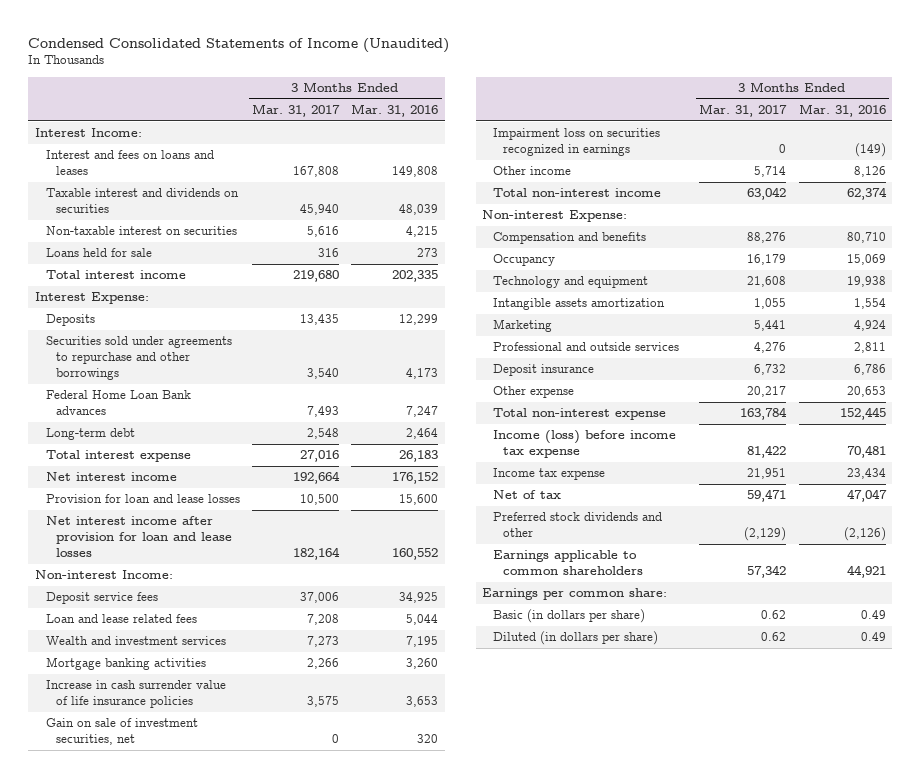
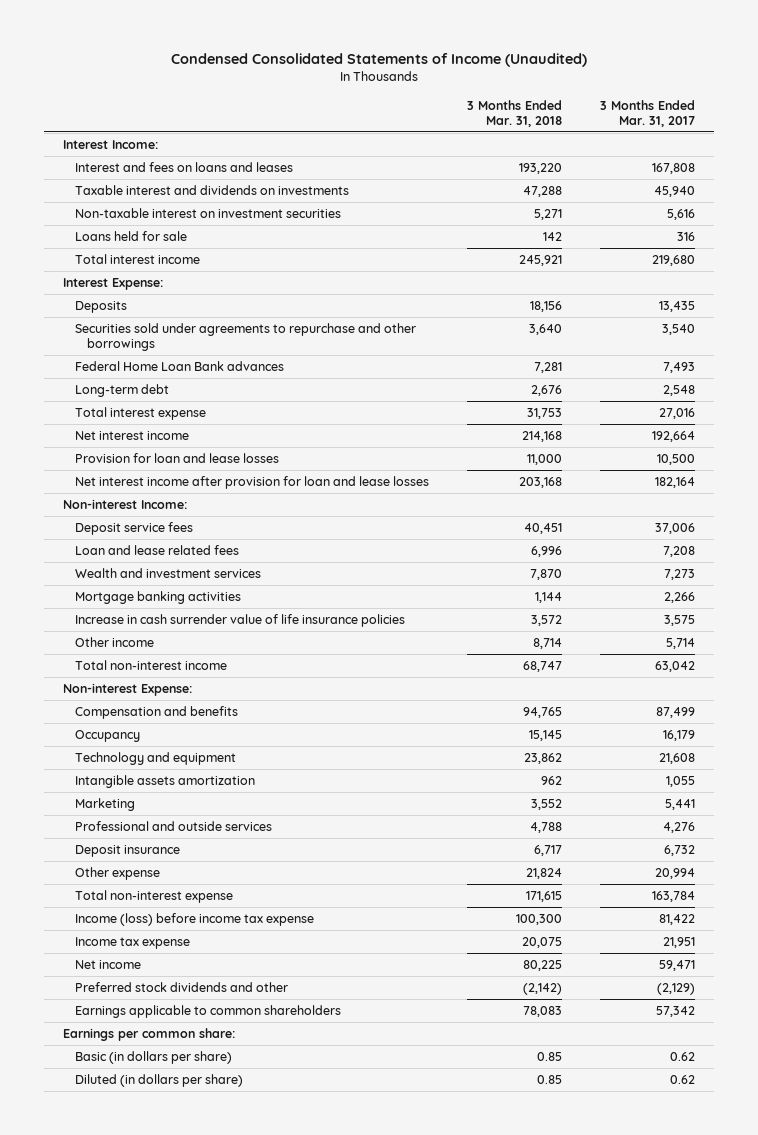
[351,104,439,118] Mar. 31, 2016 -> none
none -> [467,100,563,127] 3 Months Ended Mar. 31, 2018
[45,188,239,214] Taxable interest and dividends on securities -> [75,185,350,196] Taxable interest and dividends on investments
[45,226,237,236] Non-taxable interest on securities -> [75,208,342,219] Non-taxable interest on investment securities
[45,718,198,746] Gain on sale of investment securities, net -> none
[492,128,660,157] Impairment loss on securities recognized in earnings -> none
[747,232,787,244] 88,276 -> [655,707,695,719] 87,499
[747,386,787,398] 20,217 -> [654,868,695,880] 20,994
[492,490,561,500] Net of tax -> [75,960,142,970] Net income

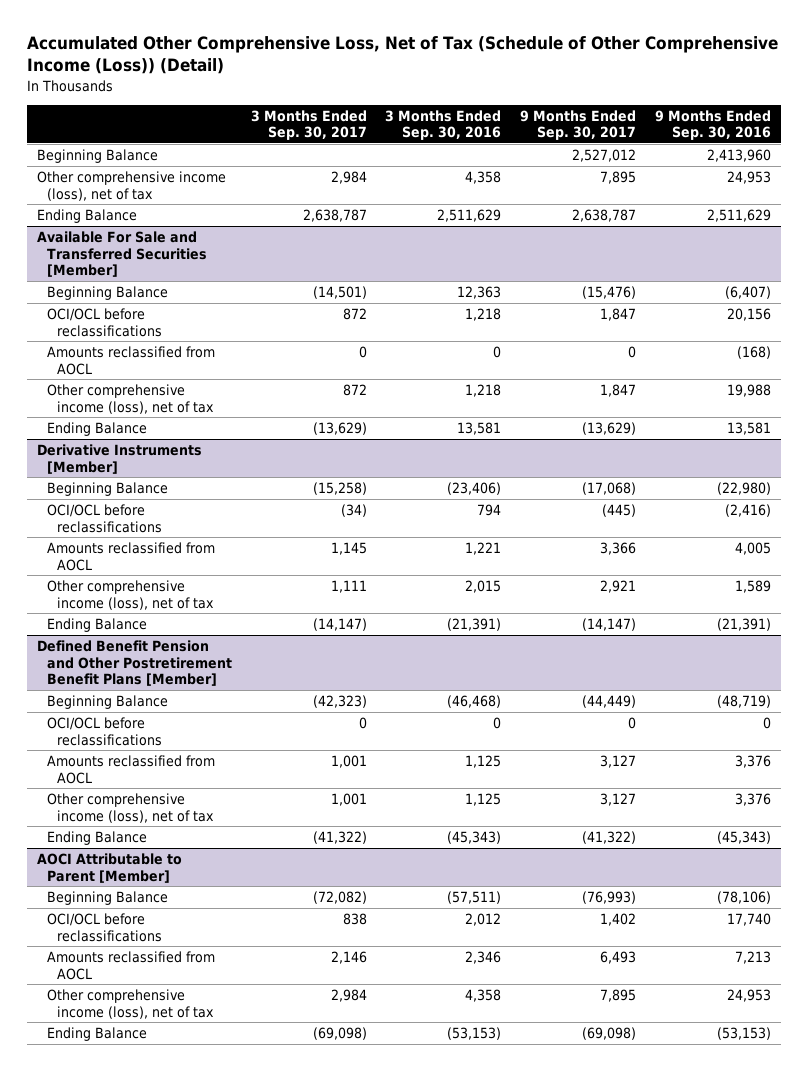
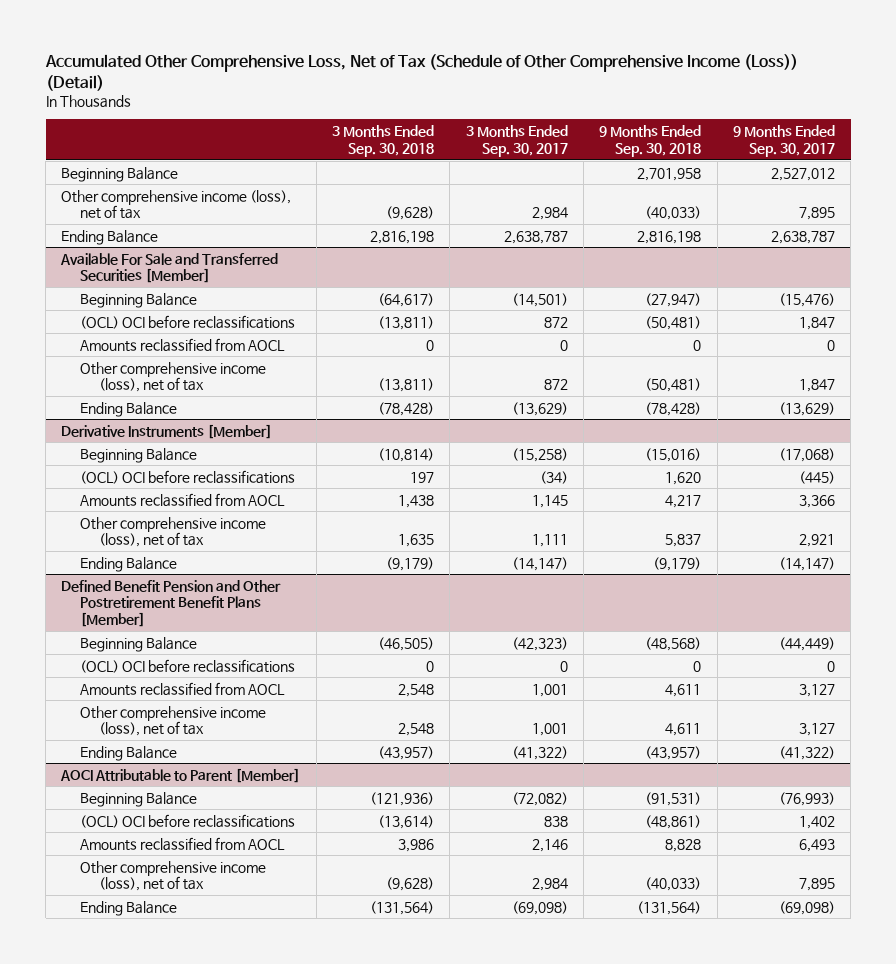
[385,109,502,141] 3 Months Ended Sep. 30, 2016 -> none
[655,109,772,141] 9 Months Ended Sep. 30, 2016 -> none
none -> [332,124,435,157] 3 Months Ended Sep. 30, 2018
none -> [599,124,702,157] 9 Months Ended Sep. 30, 2018
[46,307,162,337] OCI/OCL before reclassifications -> [80,314,296,329] (OCL) OCI before reclassifications
[46,503,162,533] OCI/OCL before reclassifications -> [80,469,296,484] (OCL) OCI before reclassifications
[46,716,162,746] OCI/OCL before reclassifications -> [80,658,296,673] (OCL) OCI before reclassifications
[46,912,162,942] OCI/OCL before reclassifications -> [80,813,296,828] (OCL) OCI before reclassifications

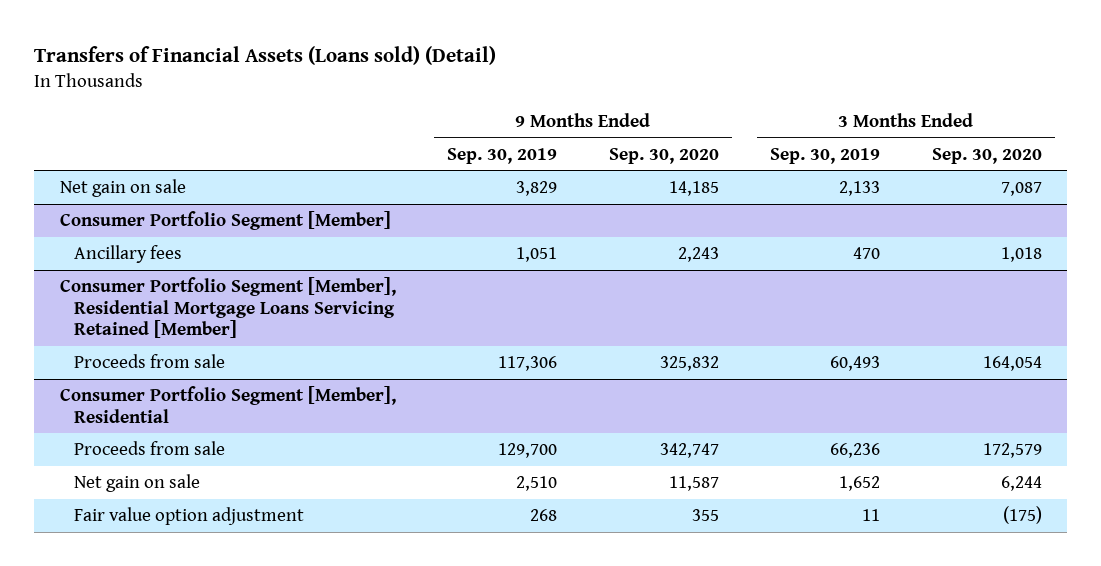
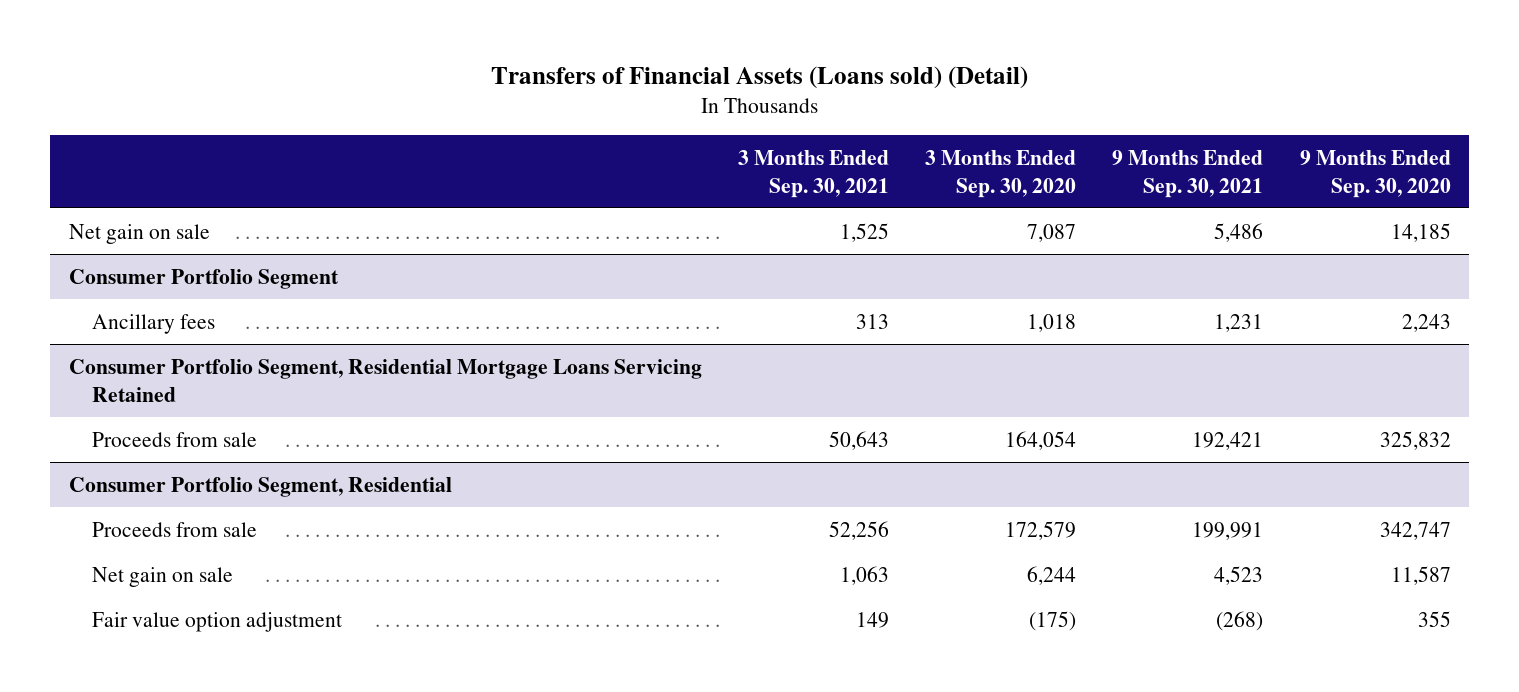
[447,147,558,164] Sep. 30, 2019 -> none
[770,147,881,164] Sep. 30, 2019 -> none
none -> [737,149,889,198] 3 Months Ended Sep. 30, 2021
none -> [1112,149,1264,198] 9 Months Ended Sep. 30, 2021
[59,210,391,230] Consumer Portfolio Segment [Member] -> [68,268,339,289] Consumer Portfolio Segment
[59,276,396,339] Consumer Portfolio Segment [Member], Residential Mortgage Loans Servicing Retained [Member] -> [68,358,702,402] Consumer Portfolio Segment, Residential Mortgage Loans Servicing Retained
[59,385,396,423] Consumer Portfolio Segment [Member], Residential -> [68,476,452,497] Consumer Portfolio Segment, Residential

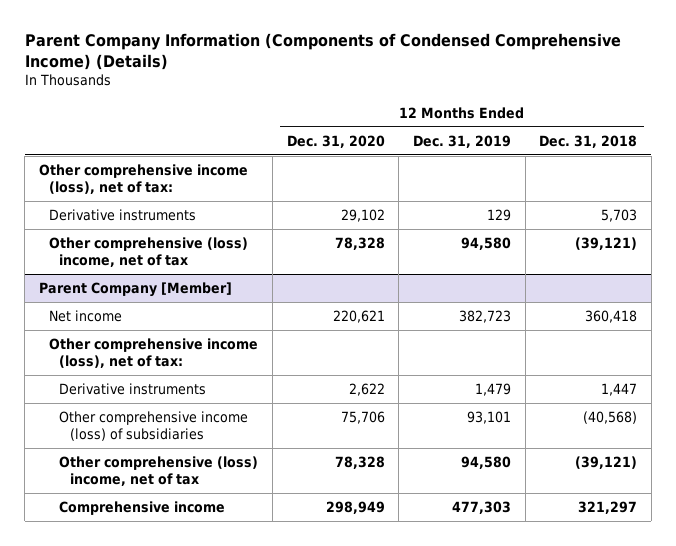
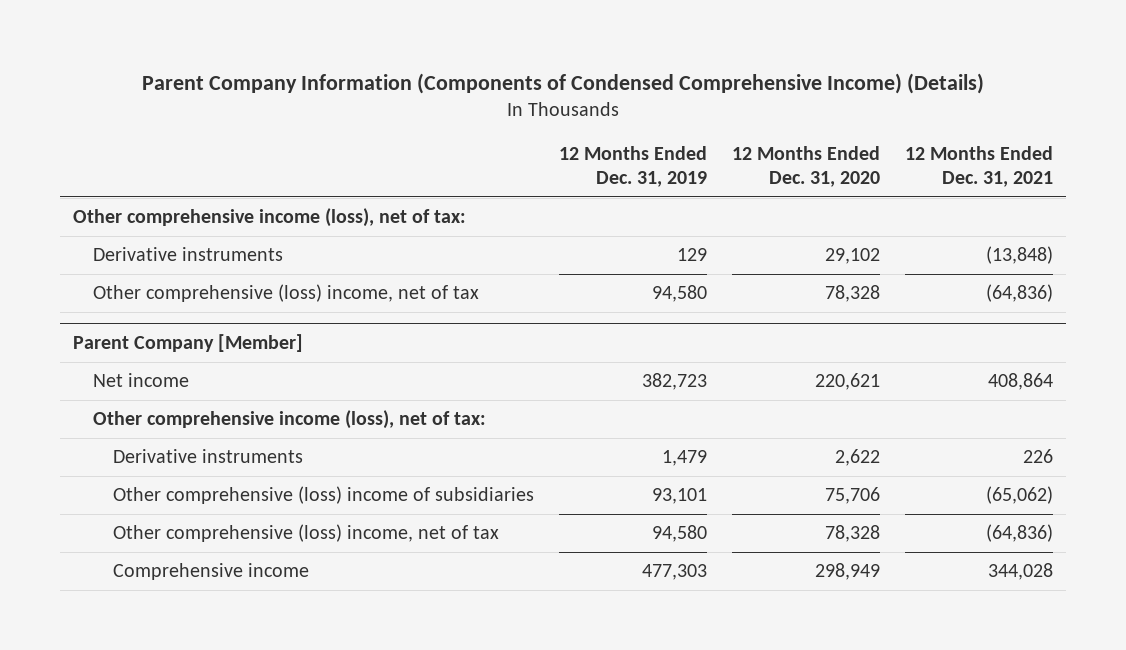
[539,134,638,148] Dec. 31, 2018 -> none
none -> [905,146,1054,187] 12 Months Ended Dec. 31, 2021
[59,410,249,442] Other comprehensive income (loss) of subsidiaries -> [112,486,534,505] Other comprehensive (loss) income of subsidiaries

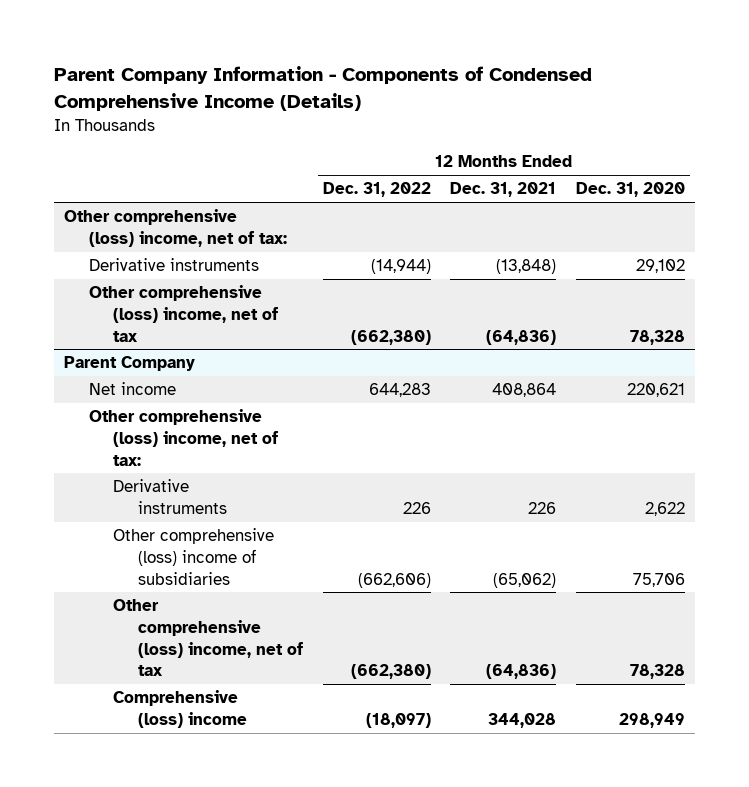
[141,72,984,94] Parent Company Information (Components of Condensed Comprehensive Income) (Details) -> [53,65,592,111] Parent Company Information - Components of Condensed Comprehensive Income (Details)
[558,146,707,187] 12 Months Ended Dec. 31, 2019 -> none
none -> [322,182,431,198] Dec. 31, 2022
[72,208,466,228] Other comprehensive income (loss), net of tax: -> [63,209,287,248] Other comprehensive (loss) income, net of tax:
[72,334,303,353] Parent Company [Member] -> [63,356,195,372] Parent Company
[92,410,486,430] Other comprehensive income (loss), net of tax: -> [88,409,279,466] Other comprehensive (loss) income, net of tax:
[112,563,309,581] Comprehensive income -> [113,690,248,729] Comprehensive (loss) income

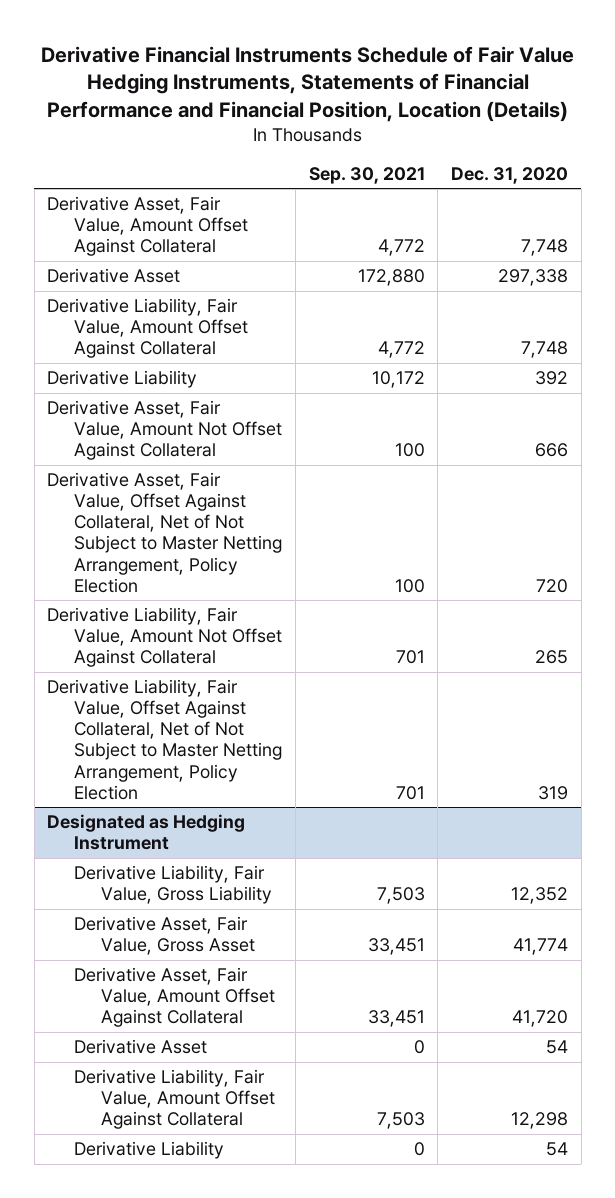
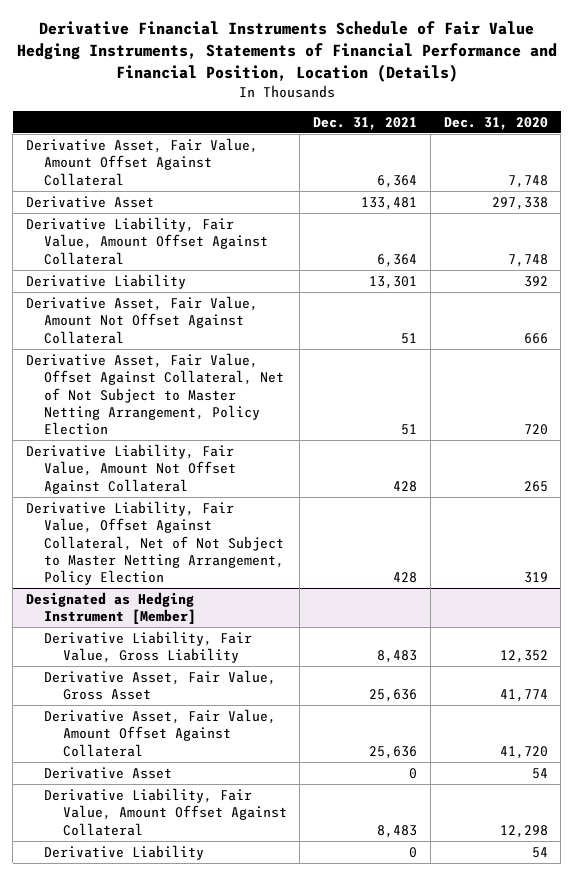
[308,166,425,184] Sep. 30, 2021 -> none
none -> [313,116,418,130] Dec. 31, 2021
[47,814,246,851] Designated as Hedging Instrument -> [25,591,197,625] Designated as Hedging Instrument [Member]

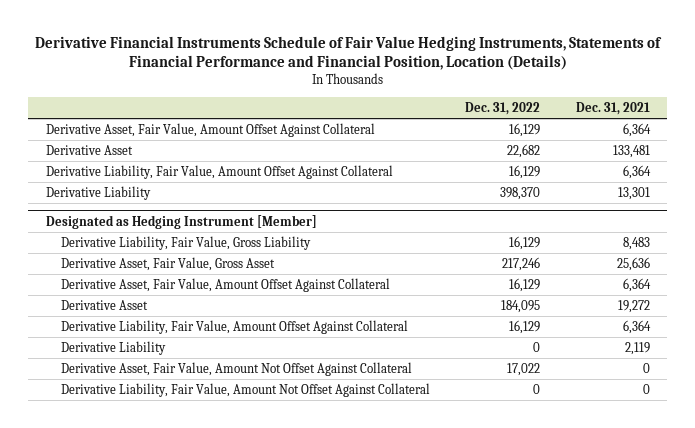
[443,116,548,130] Dec. 31, 2020 -> none
none -> [465,101,541,115] Dec. 31, 2022
[25,295,258,344] Derivative Asset, Fair Value, Amount Not Offset Against Collateral -> none
[25,352,285,436] Derivative Asset, Fair Value, Offset Against Collateral, Net of Not Subject to Master Netting Arrangement, Policy Election -> none
[25,443,237,494] Derivative Liability, Fair Value, Amount Not Offset Against Collateral -> none
[25,500,285,586] Derivative Liability, Fair Value, Offset Against Collateral, Net of Not Subject to Master Netting Arrangement, Policy Election -> none
[369,745,418,759] 25,636 -> [622,277,651,292] 6,364
[409,767,418,779] 0 -> [617,299,650,313] 19,272
[377,824,418,838] 8,483 -> [622,319,651,334] 6,364
[409,846,418,858] 0 -> [624,341,650,355] 2,119
none -> [60,361,412,376] Derivative Asset, Fair Value, Amount Not Offset Against Collateral
none -> [60,382,430,397] Derivative Liability, Fair Value, Amount Not Offset Against Collateral

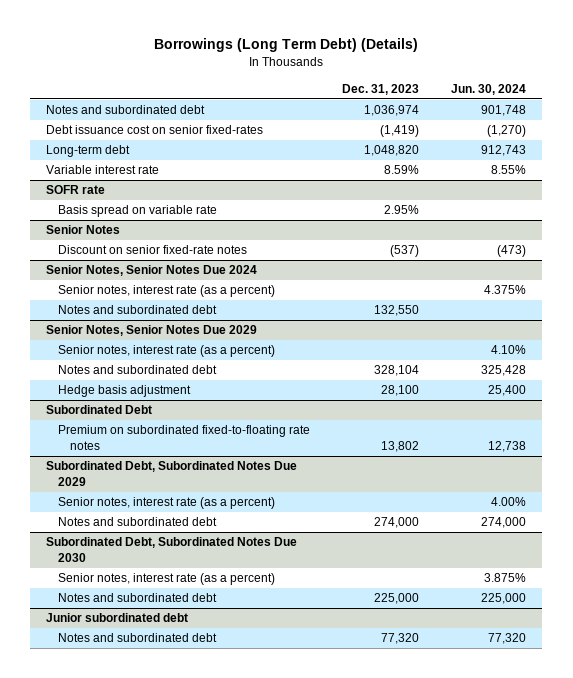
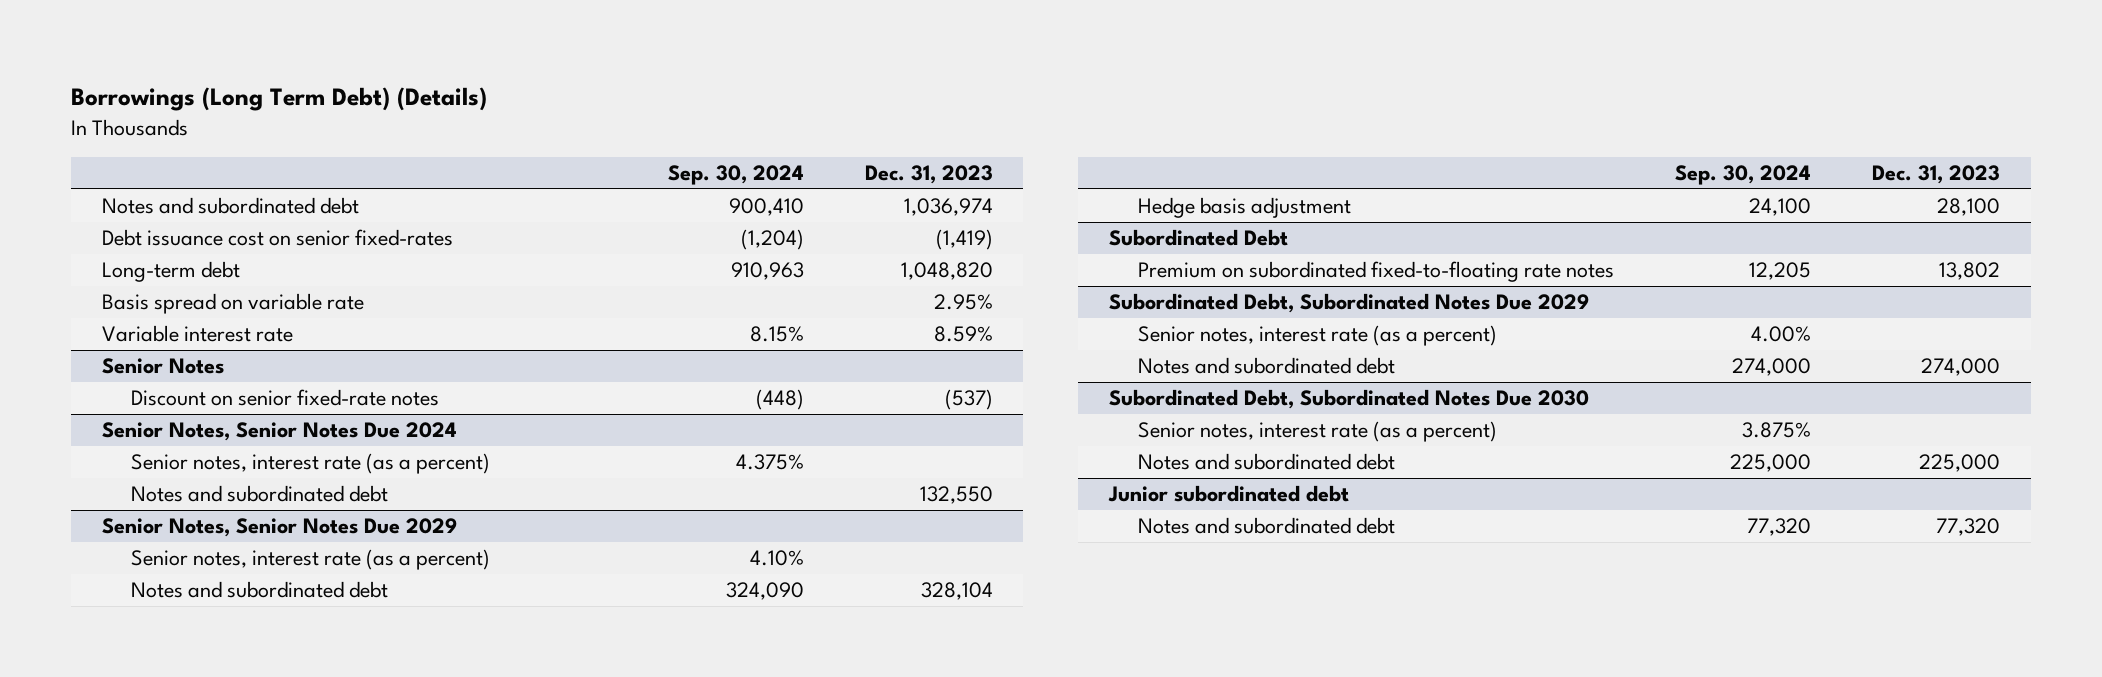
[451,83,527,95] Jun. 30, 2024 -> none
none -> [667,164,804,185] Sep. 30, 2024
[46,185,106,195] SOFR rate -> none
[46,165,160,175] Variable interest rate -> [101,325,293,343] Variable interest rate

